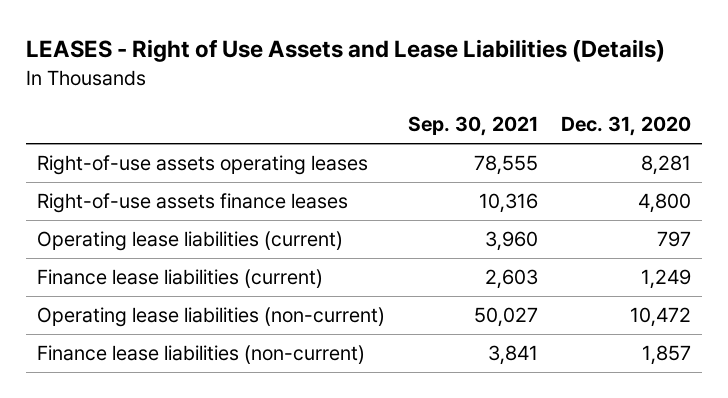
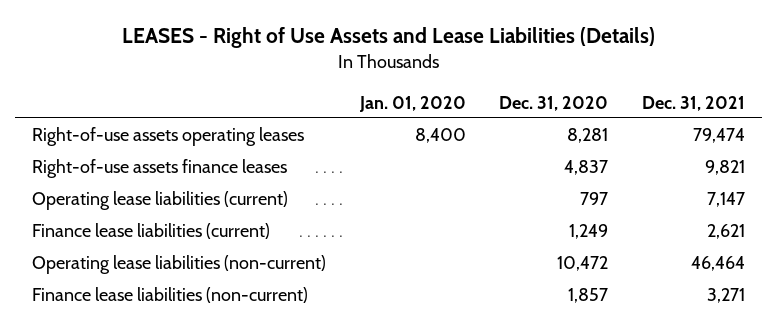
[408,116,539,137] Sep. 30, 2021 -> none
none -> [358,95,466,112] Jan. 01, 2020
none -> [642,95,746,111] Dec. 31, 2021
[637,193,691,214] 4,800 -> [564,160,609,176] 4,837

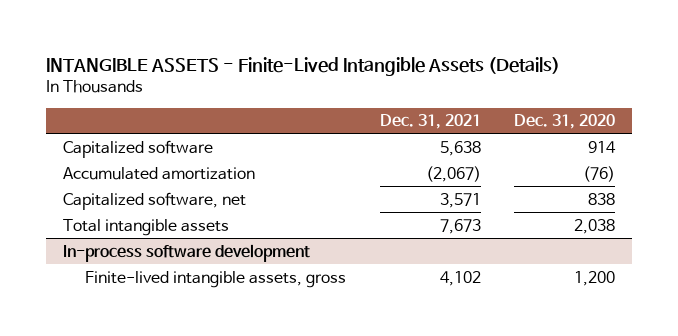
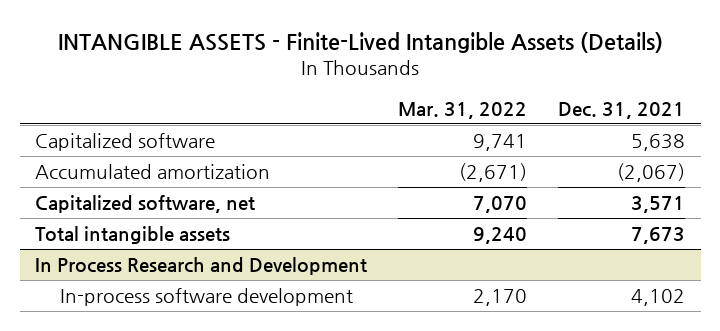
[514,114,616,130] Dec. 31, 2020 -> none
none -> [398,101,528,119] Mar. 31, 2022
[62,243,310,262] In-process software development -> [35,257,368,276] In Process Research and Development
[85,270,347,288] Finite-lived intangible assets, gross -> [60,288,354,307] In-process software development

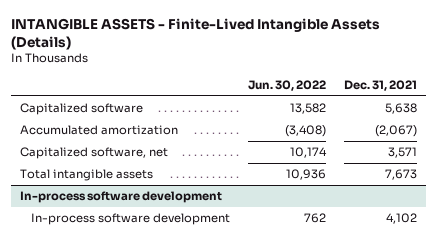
[398,101,528,119] Mar. 31, 2022 -> none
none -> [248,80,327,92] Jun. 30, 2022
[35,257,368,276] In Process Research and Development -> [19,191,222,204] In-process software development

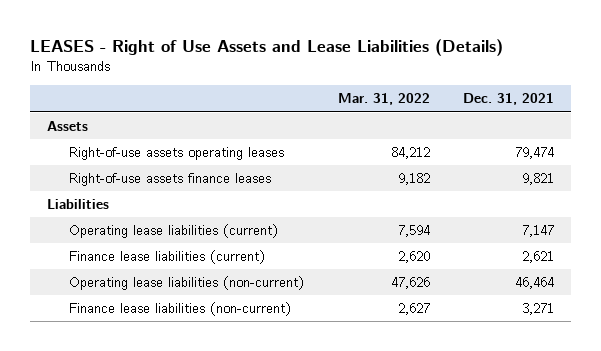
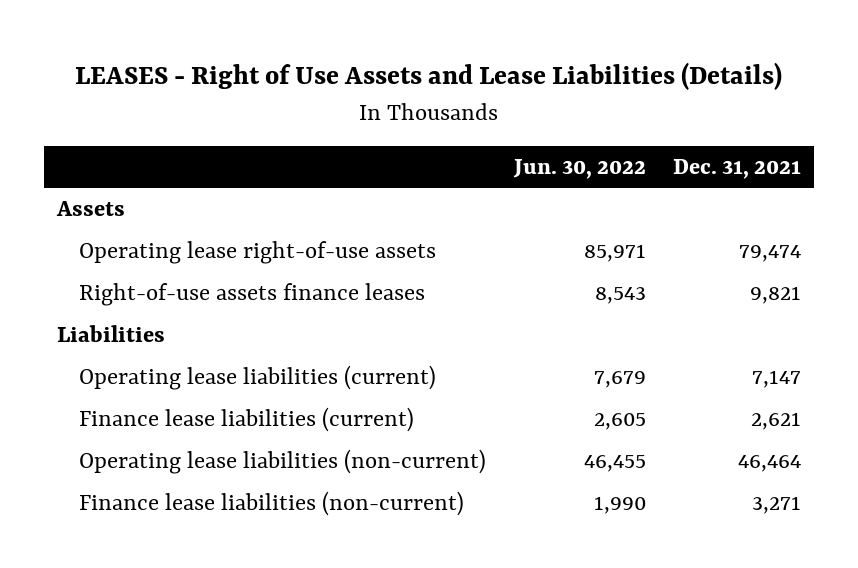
[337,93,430,106] Mar. 31, 2022 -> none
none -> [512,158,646,179] Jun. 30, 2022
[69,147,285,161] Right-of-use assets operating leases -> [79,241,437,265] Operating lease right-of-use assets

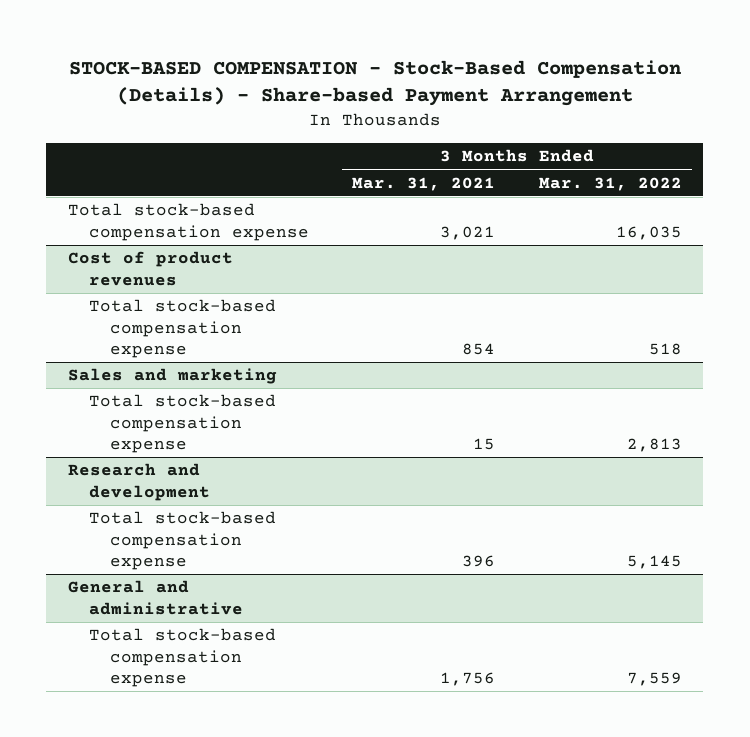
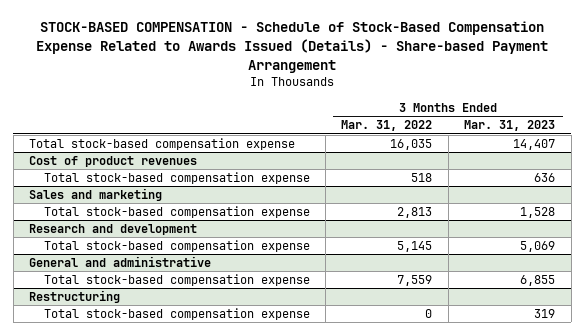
[68,59,681,107] STOCK-BASED COMPENSATION - Stock-Based Compensation (Details) - Share-based Payment Arrangement -> [36,21,549,74] STOCK-BASED COMPENSATION - Schedule of Stock-Based Compensation Expense Related to Awards Issued (Details) - Share-based Payment Arrangement
[352,176,496,191] Mar. 31, 2021 -> none
none -> [464,120,556,132] Mar. 31, 2023
none -> [29,290,121,304] Restructuring
none -> [43,308,310,321] Total stock-based compensation expense

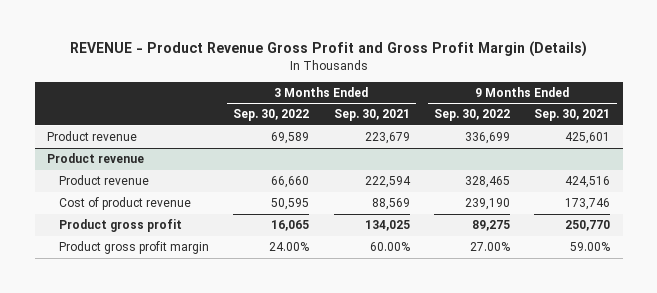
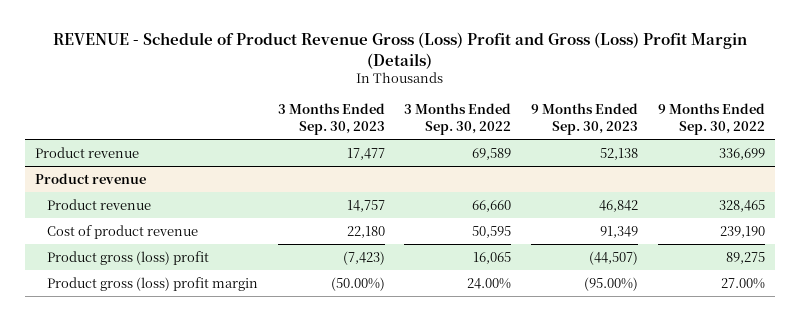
[69,41,587,58] REVENUE - Product Revenue Gross Profit and Gross Profit Margin (Details) -> [52,32,747,69] REVENUE - Schedule of Product Revenue Gross (Loss) Profit and Gross (Loss) Profit Margin (Details)
[333,109,410,122] Sep. 30, 2021 -> none
[534,109,611,122] Sep. 30, 2021 -> none
none -> [277,103,385,135] 3 Months Ended Sep. 30, 2023
none -> [531,103,639,135] 9 Months Ended Sep. 30, 2023
[58,219,182,233] Product gross profit -> [47,250,210,265] Product gross (loss) profit
[58,241,209,255] Product gross profit margin -> [47,276,259,291] Product gross (loss) profit margin

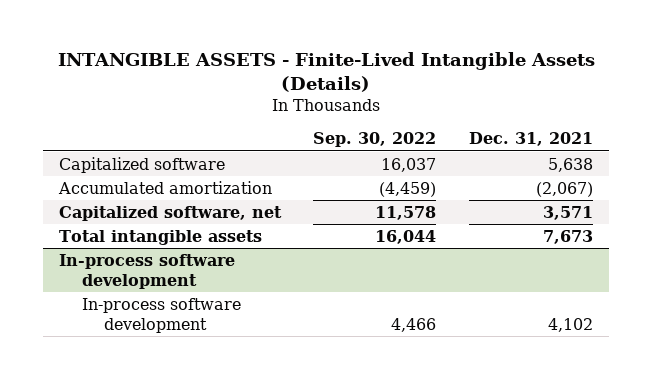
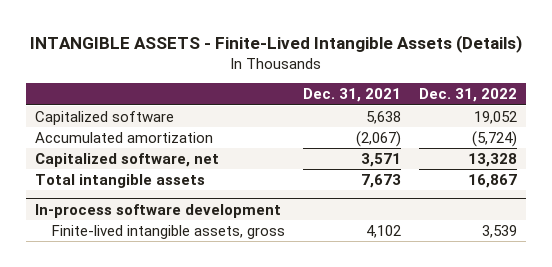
[313,132,437,148] Sep. 30, 2022 -> none
none -> [419,88,518,103] Dec. 31, 2022
[81,297,241,333] In-process software development -> [52,224,286,239] Finite-lived intangible assets, gross

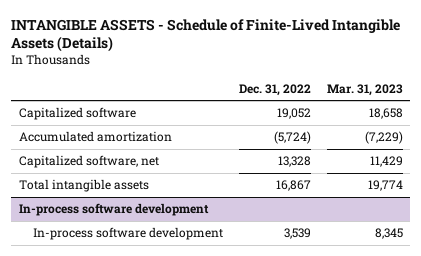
[30,34,523,53] INTANGIBLE ASSETS - Finite-Lived Intangible Assets (Details) -> [10,18,400,53] INTANGIBLE ASSETS - Schedule of Finite-Lived Intangible Assets (Details)
[303,88,402,103] Dec. 31, 2021 -> none
none -> [326,83,403,96] Mar. 31, 2023
[52,224,286,239] Finite-lived intangible assets, gross -> [33,227,224,241] In-process software development

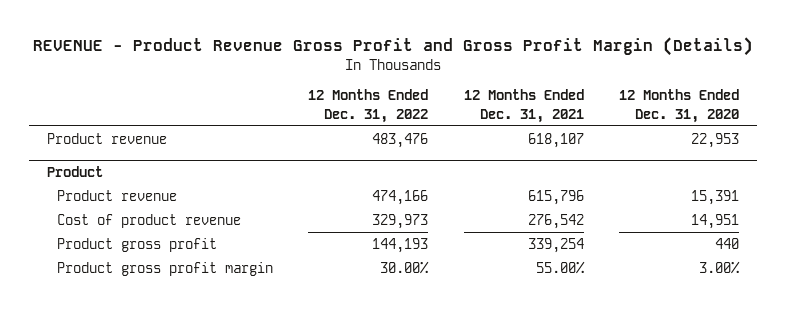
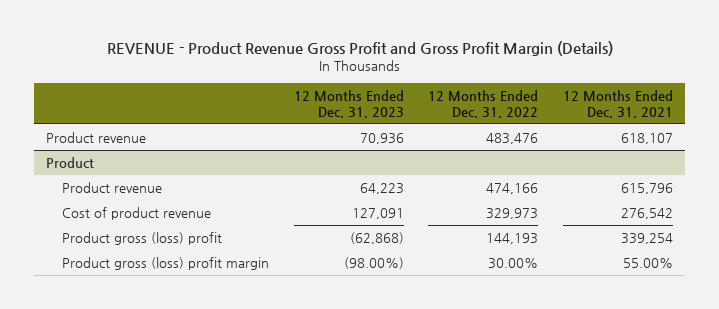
[618,89,739,123] 12 Months Ended Dec. 31, 2020 -> none
none -> [293,89,404,118] 12 Months Ended Dec. 31, 2023
[56,237,217,252] Product gross profit -> [61,231,222,245] Product gross (loss) profit
[56,261,273,276] Product gross profit margin -> [61,256,269,270] Product gross (loss) profit margin

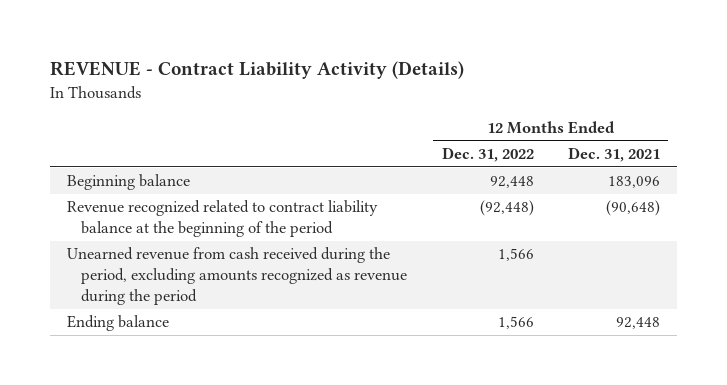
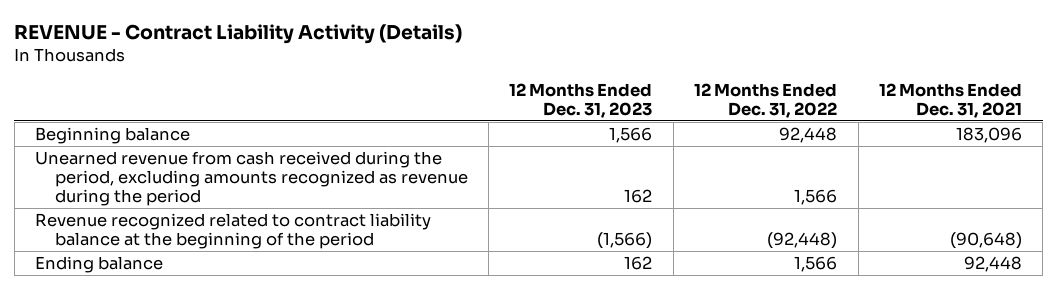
none -> [509,82,653,118] 12 Months Ended Dec. 31, 2023
[66,200,378,238] Revenue recognized related to contract liability balance at the beginning of the period -> [34,213,431,249] Revenue recognized related to contract liability balance at the beginning of the period

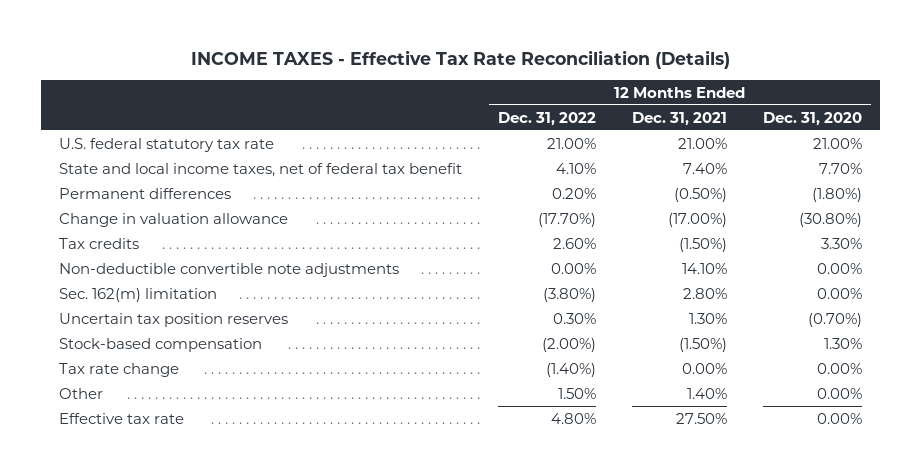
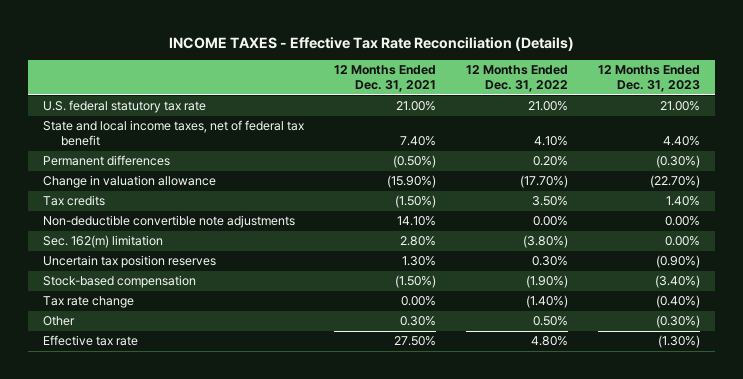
[762,111,862,126] Dec. 31, 2020 -> none
none -> [598,65,701,93] 12 Months Ended Dec. 31, 2023
[667,212,727,227] (17.00%) -> [387,175,437,189] (15.90%)
[553,237,597,249] 2.60% -> [532,196,569,207] 3.50%
[542,337,597,352] (2.00%) -> [526,275,569,289] (1.90%)
[558,387,597,399] 1.50% -> [533,316,569,327] 0.50%
[686,387,727,399] 1.40% -> [400,316,437,327] 0.30%

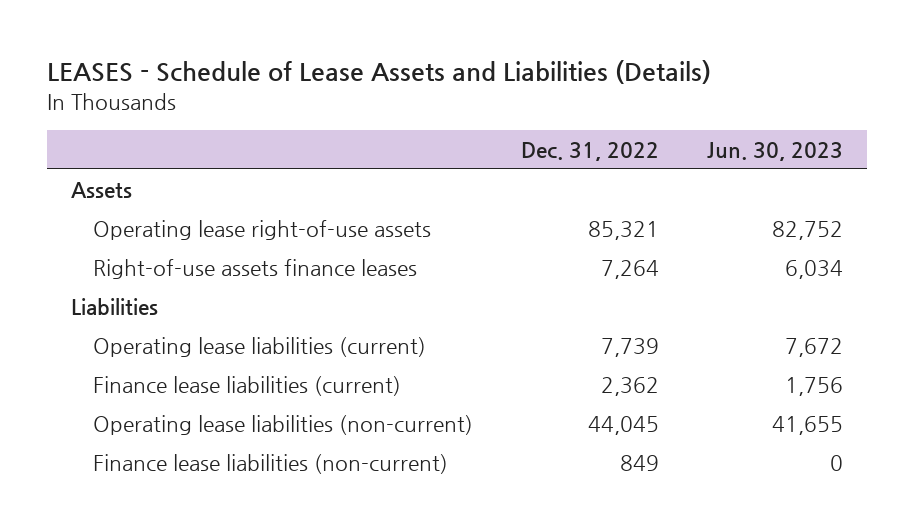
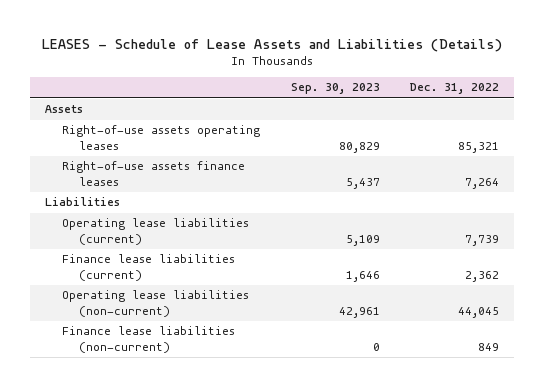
[707,141,844,161] Jun. 30, 2023 -> none
none -> [290,83,380,95] Sep. 30, 2023
[93,219,432,240] Operating lease right-of-use assets -> [62,125,261,150] Right-of-use assets operating leases

